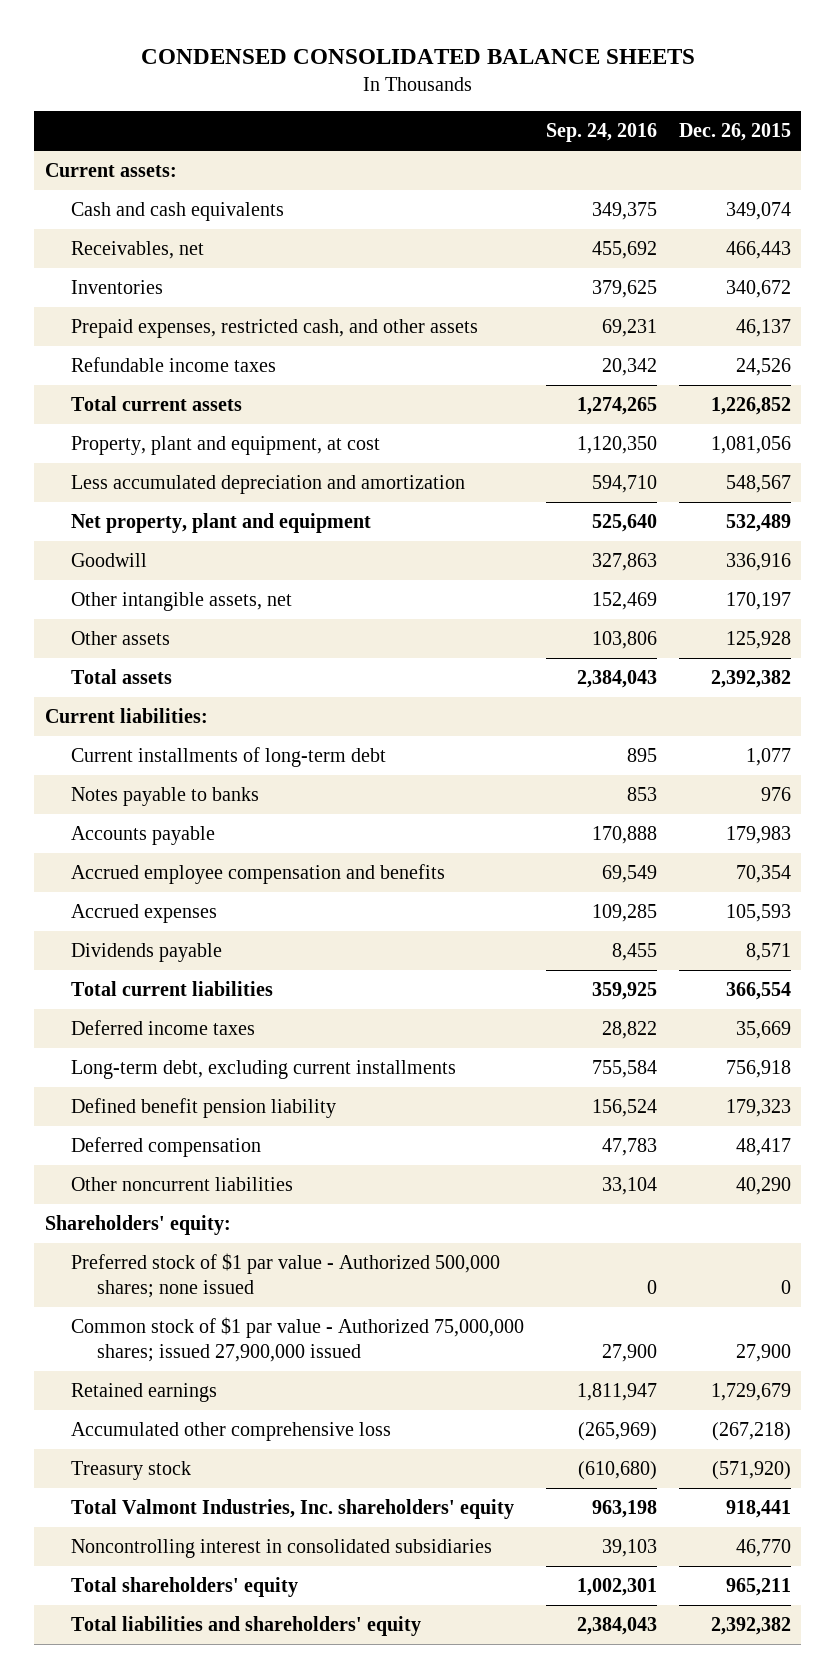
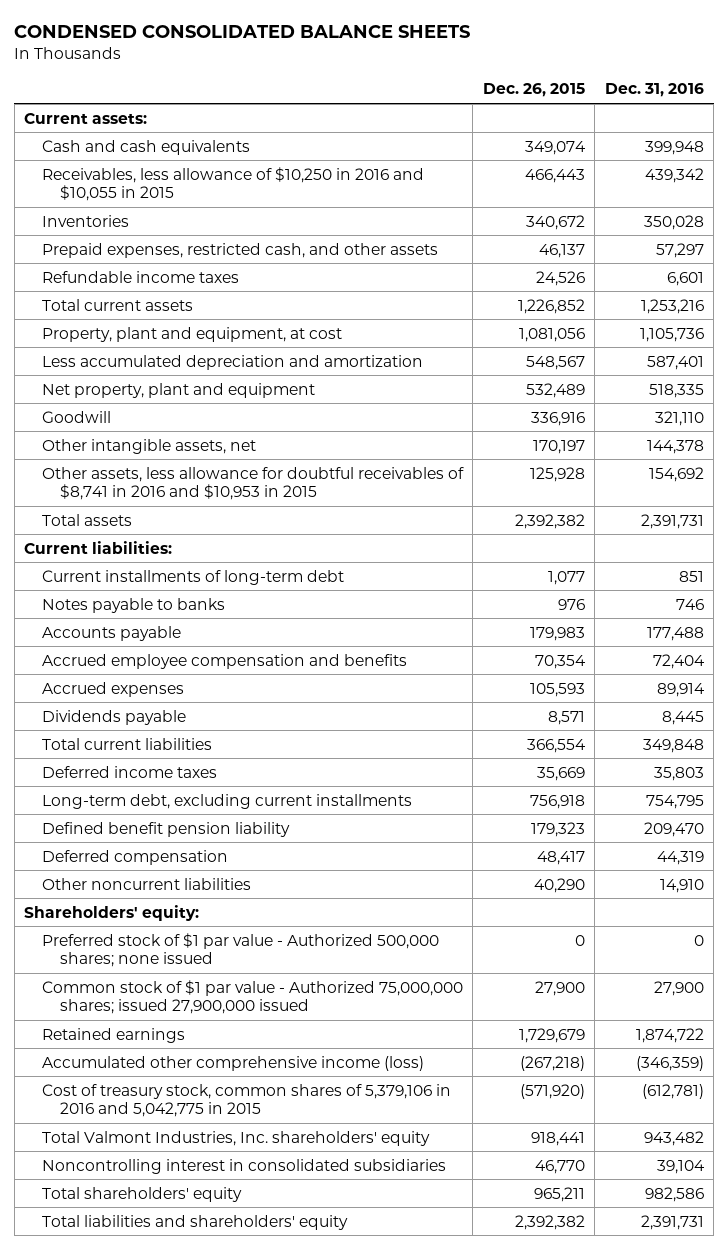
[545,122,657,142] Sep. 24, 2016 -> none
none -> [604,83,704,98] Dec. 31, 2016
[70,241,204,260] Receivables, net -> [41,166,424,202] Receivables, less allowance of $10,250 in 2016 and $10,055 in 2015
[70,631,170,646] Other assets -> [41,466,464,501] Other assets, less allowance for doubtful receivables of $8,741 in 2016 and $10,953 in 2015
[70,1422,391,1442] Accumulated other comprehensive loss -> [41,1055,424,1071] Accumulated other comprehensive income (loss)
[70,1461,191,1481] Treasury stock -> [41,1083,451,1118] Cost of treasury stock, common shares of 5,379,106 in 2016 and 5,042,775 in 2015

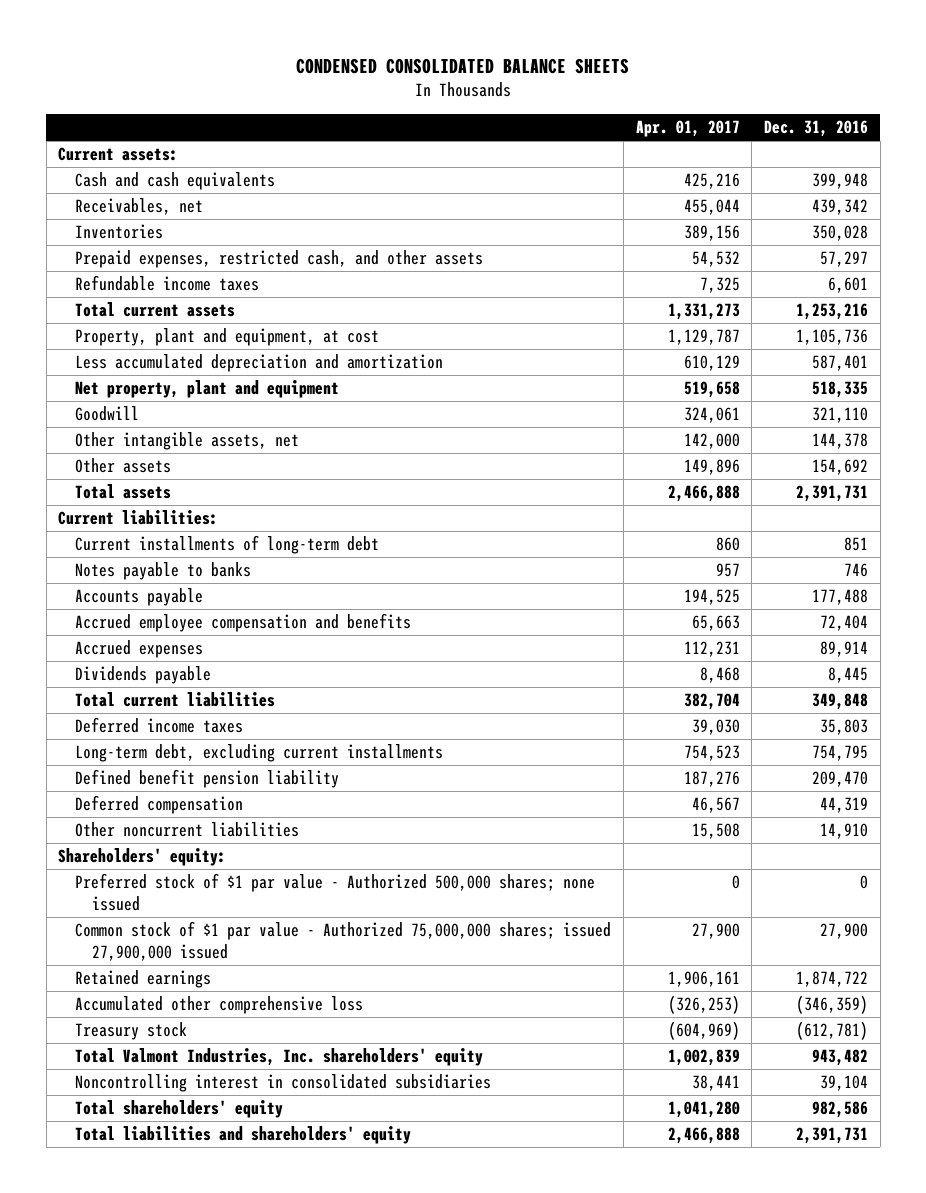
[482,83,585,98] Dec. 26, 2015 -> none
none -> [635,119,740,137] Apr. 01, 2017
[41,166,424,202] Receivables, less allowance of $10,250 in 2016 and $10,055 in 2015 -> [75,198,204,216] Receivables, net
[41,466,464,501] Other assets, less allowance for doubtful receivables of $8,741 in 2016 and $10,953 in 2015 -> [75,458,172,474] Other assets
[41,1055,424,1071] Accumulated other comprehensive income (loss) -> [75,996,364,1015] Accumulated other comprehensive loss
[41,1083,451,1118] Cost of treasury stock, common shares of 5,379,106 in 2016 and 5,042,775 in 2015 -> [75,1022,188,1041] Treasury stock

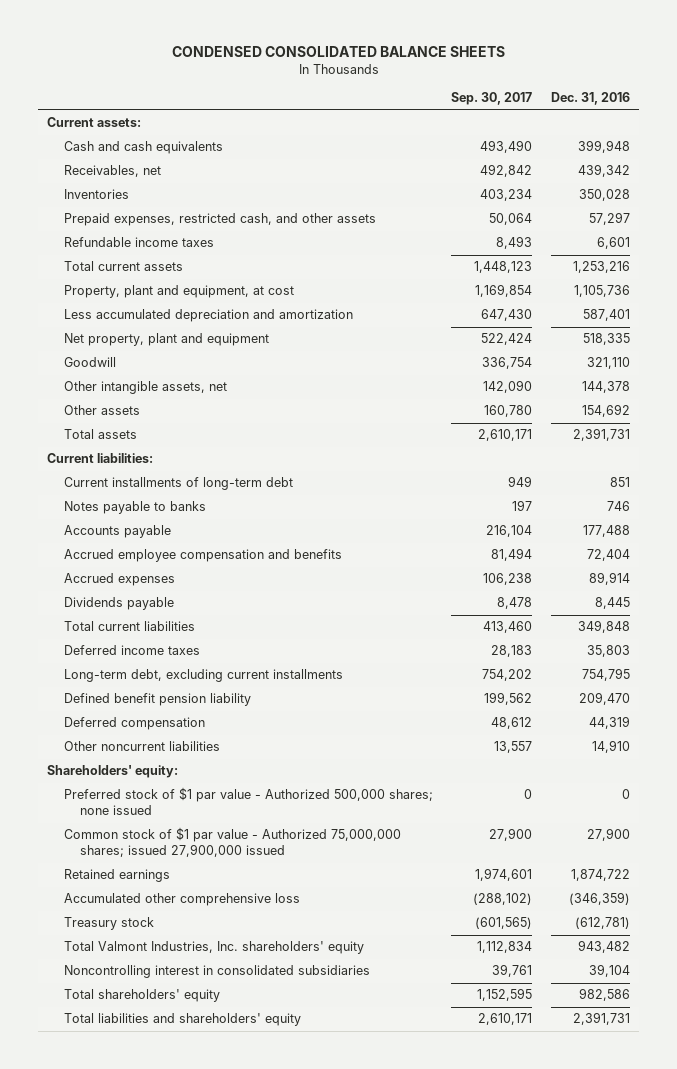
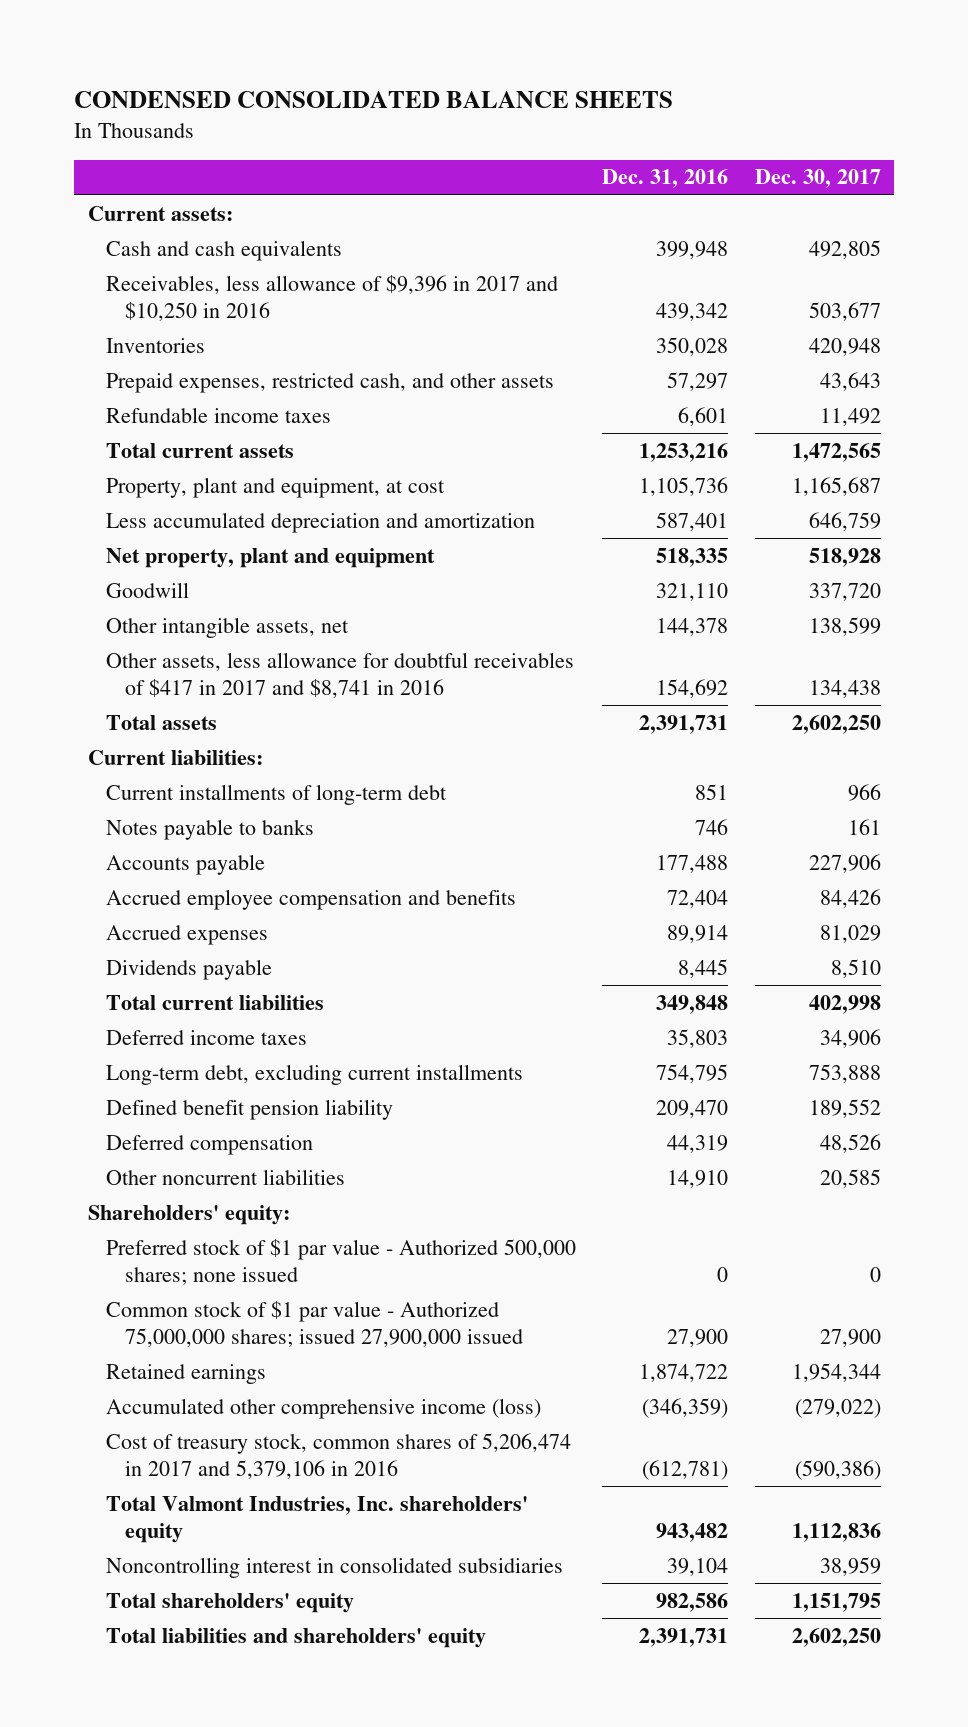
[451,92,533,106] Sep. 30, 2017 -> none
none -> [754,169,881,189] Dec. 30, 2017
[63,165,161,178] Receivables, net -> [106,274,559,321] Receivables, less allowance of $9,396 in 2017 and $10,250 in 2016
[63,405,140,416] Other assets -> [106,651,575,698] Other assets, less allowance for doubtful receivables of $417 in 2017 and $8,741 in 2016
[63,893,300,907] Accumulated other comprehensive loss -> [106,1397,542,1419] Accumulated other comprehensive income (loss)
[63,917,154,931] Treasury stock -> [106,1432,572,1479] Cost of treasury stock, common shares of 5,206,474 in 2017 and 5,379,106 in 2016

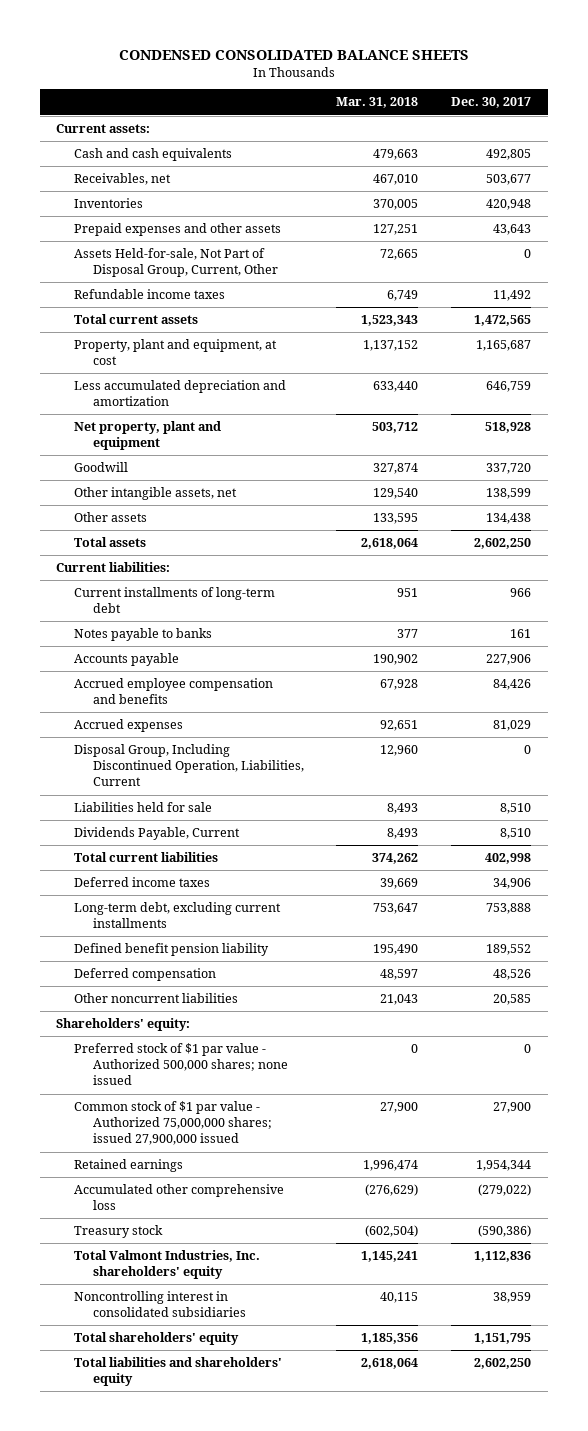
[602,169,729,189] Dec. 31, 2016 -> none
none -> [336,97,419,109] Mar. 31, 2018
[106,274,559,321] Receivables, less allowance of $9,396 in 2017 and $10,250 in 2016 -> [74,173,172,186] Receivables, net
[106,372,555,393] Prepaid expenses, restricted cash, and other assets -> [74,223,282,237] Prepaid expenses and other assets
none -> [74,248,278,278] Assets Held-for-sale, Not Part of Disposal Group, Current, Other
[106,651,575,698] Other assets, less allowance for doubtful receivables of $417 in 2017 and $8,741 in 2016 -> [74,512,148,523] Other assets
none -> [74,744,304,787] Disposal Group, Including Discontinued Operation, Liabilities, Current
[106,958,273,980] Dividends payable -> [74,802,213,813] Liabilities held for sale
none -> [74,827,241,841] Dividends Payable, Current
[106,1397,542,1419] Accumulated other comprehensive income (loss) -> [74,1184,285,1211] Accumulated other comprehensive loss
[106,1432,572,1479] Cost of treasury stock, common shares of 5,206,474 in 2017 and 5,379,106 in 2016 -> [74,1225,164,1239] Treasury stock

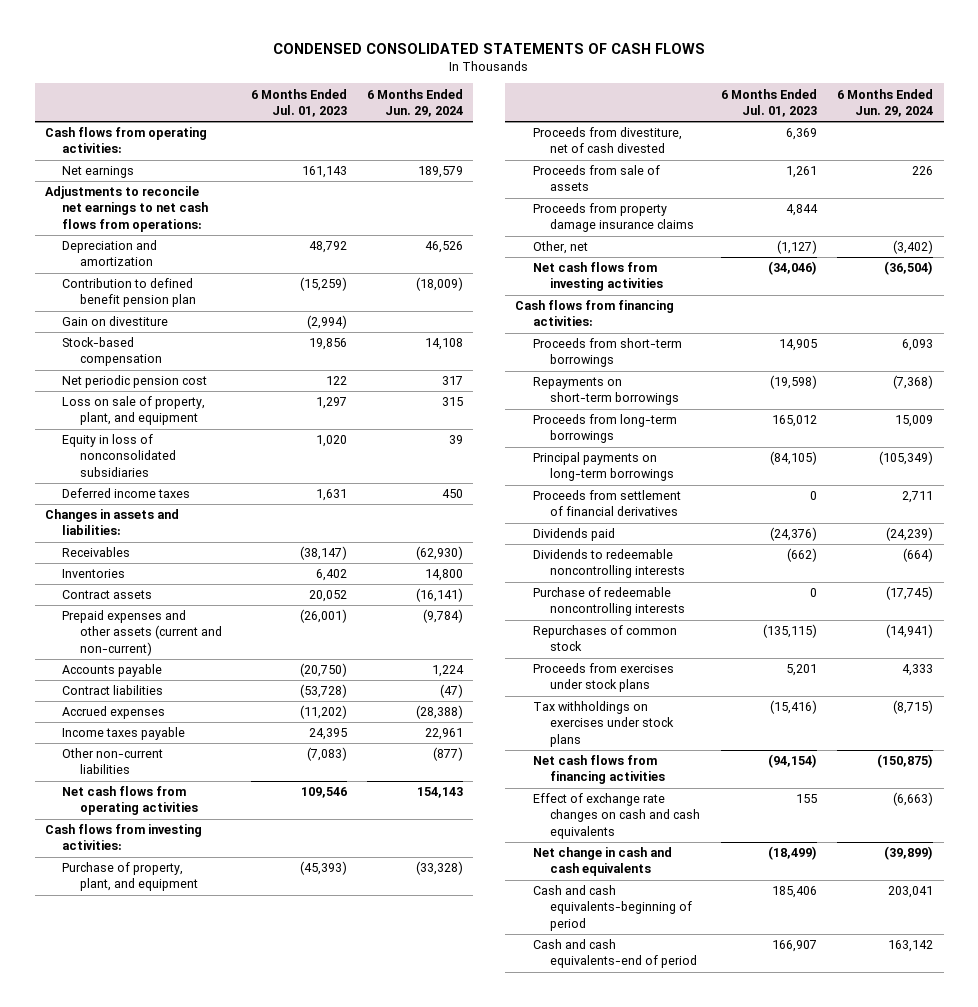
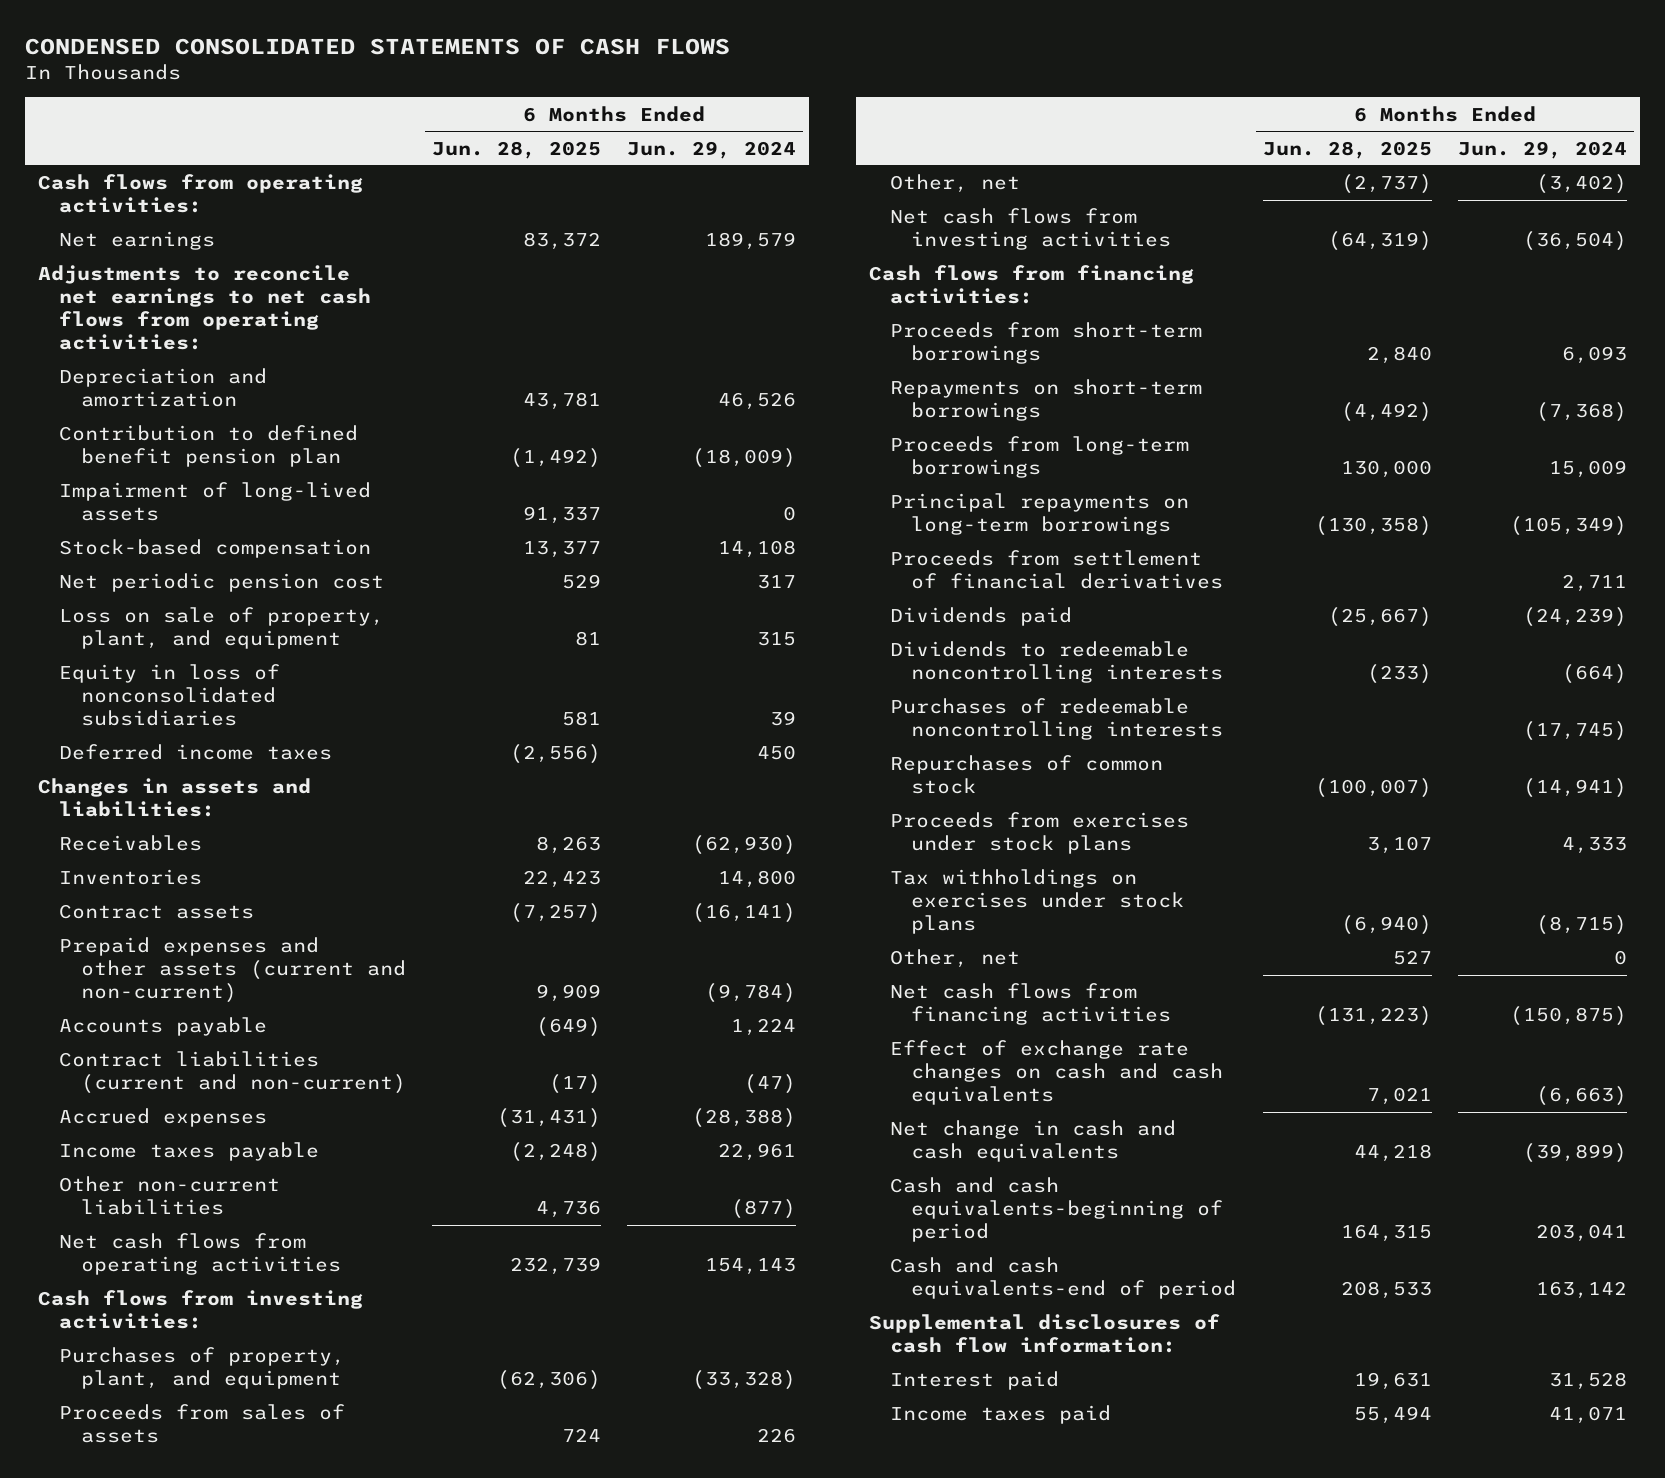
[250,88,347,117] 6 Months Ended Jul. 01, 2023 -> none
none -> [431,140,601,159] Jun. 28, 2025
[44,186,209,232] Adjustments to reconcile net earnings to net cash flows from operations: -> [38,265,372,351] Adjustments to reconcile net earnings to net cash flows from operating activities:
[62,316,169,327] Gain on divestiture -> none
none -> [59,482,372,522] Impairment of long-lived assets
[62,685,164,696] Contract liabilities -> [59,1051,406,1095] Contract liabilities (current and non-current)
[532,127,682,154] Proceeds from divestiture, net of cash divested -> none
[532,203,695,233] Proceeds from property damage insurance claims -> none
[62,862,199,892] Purchase of property, plant, and equipment -> [59,1347,346,1390] Purchases of property, plant, and equipment
[532,165,660,192] Proceeds from sale of assets -> [59,1404,346,1444] Proceeds from sales of assets
[532,452,675,482] Principal payments on long-term borrowings -> [890,493,1190,536] Principal repayments on long-term borrowings
[532,587,686,617] Purchase of redeemable noncontrolling interests -> [890,698,1224,741] Purchases of redeemable noncontrolling interests
none -> [890,949,1021,969] Other, net
none -> [868,1314,1220,1354] Supplemental disclosures of cash flow information:
none -> [890,1371,1060,1391] Interest paid
none -> [890,1405,1112,1425] Income taxes paid

